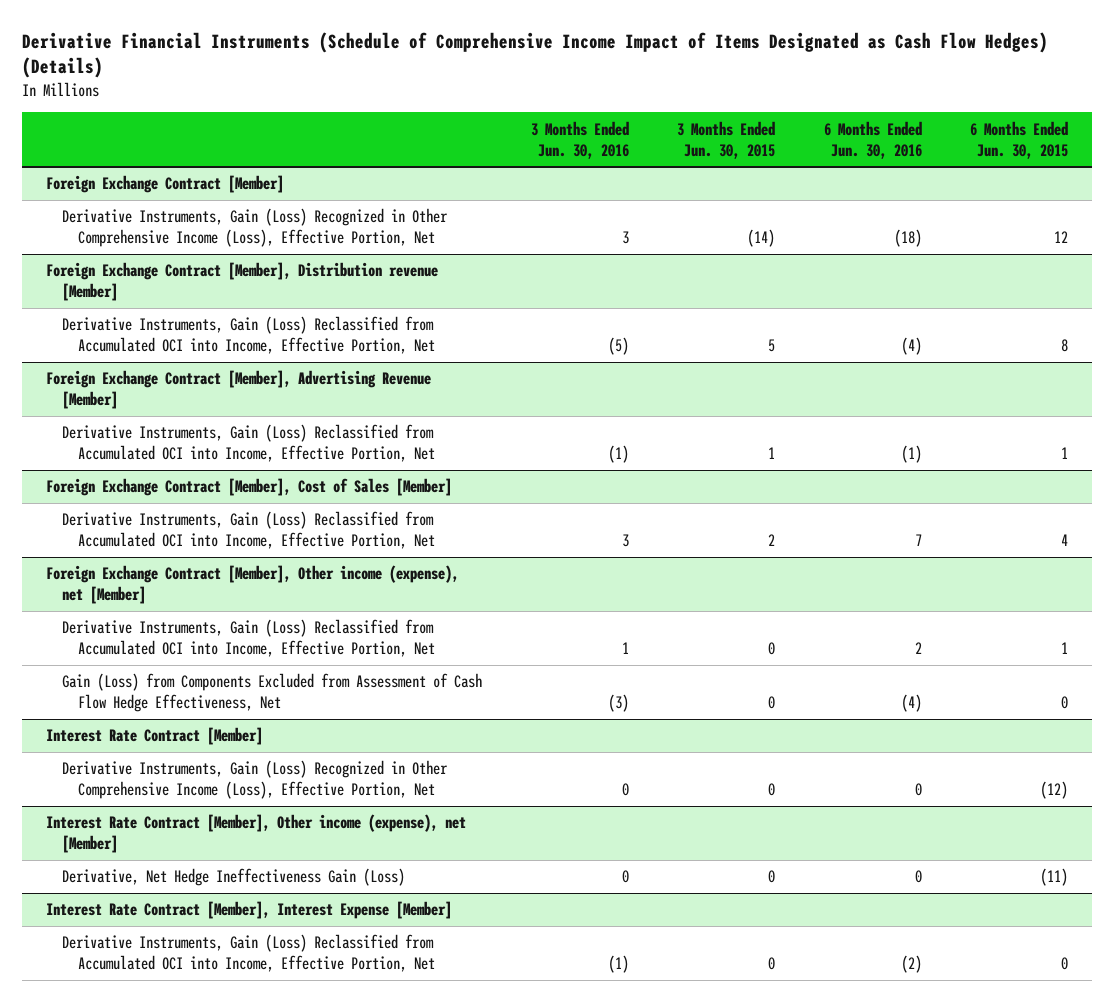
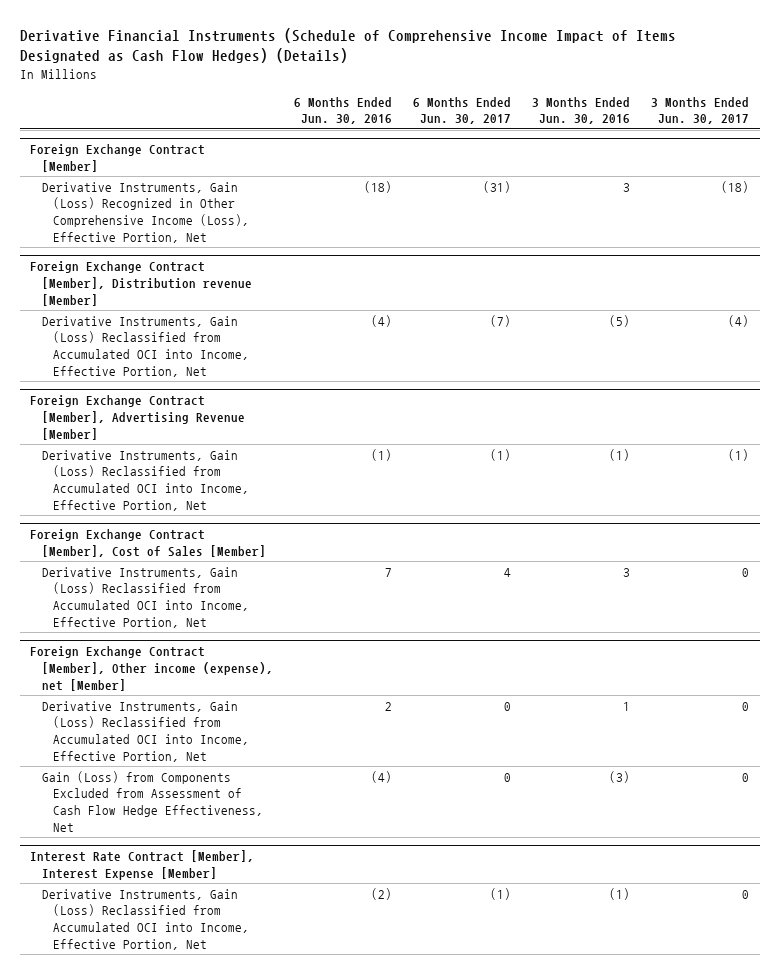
[677,120,776,159] 3 Months Ended Jun. 30, 2015 -> none
[970,120,1069,159] 6 Months Ended Jun. 30, 2015 -> none
none -> [412,96,511,125] 6 Months Ended Jun. 30, 2017
none -> [651,96,750,125] 3 Months Ended Jun. 30, 2017
[46,727,264,746] Interest Rate Contract [Member] -> none
[62,760,449,800] Derivative Instruments, Gain (Loss) Recognized in Other Comprehensive Income (Loss), Effective Portion, Net -> none
[46,814,467,854] Interest Rate Contract [Member], Other income (expense), net [Member] -> none
[62,868,406,887] Derivative, Net Hedge Ineffectiveness Gain (Loss) -> none

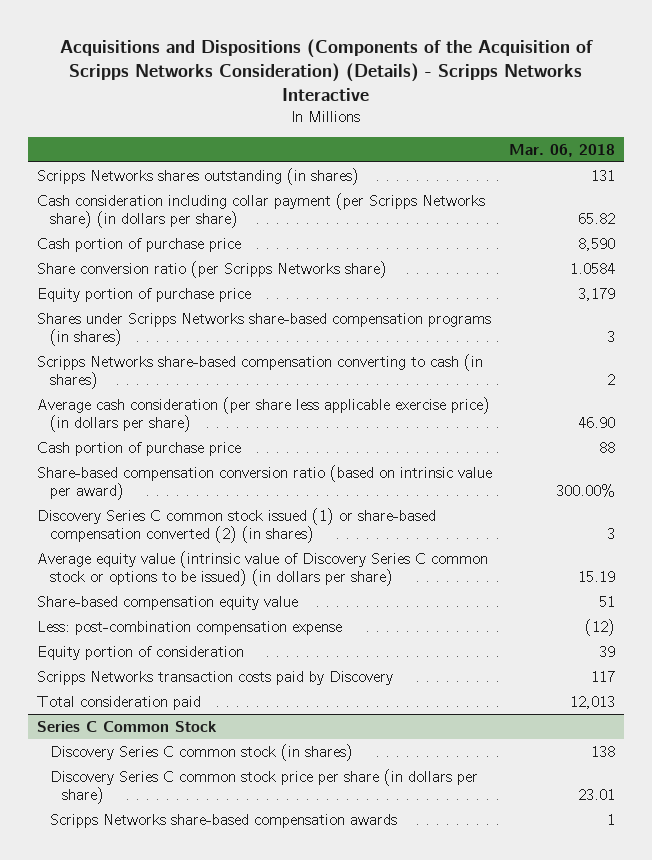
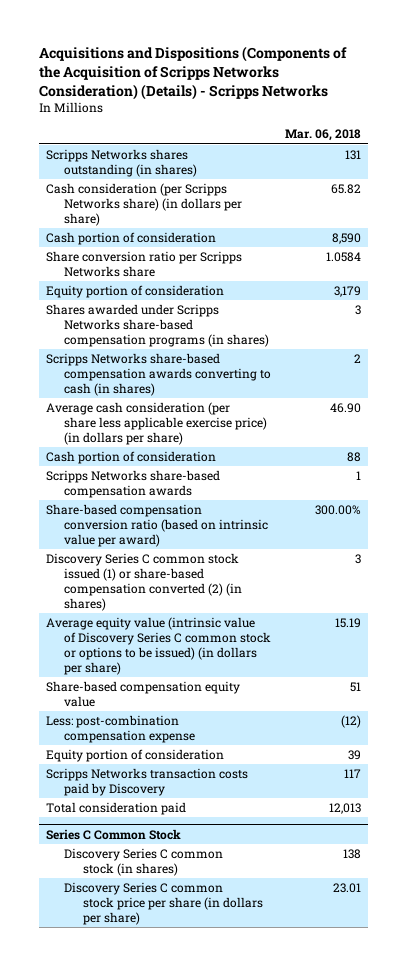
[59,38,593,101] Acquisitions and Dispositions (Components of the Acquisition of Scripps Networks Consideration) (Details) - Scripps Networks Interactive -> [38,45,347,100] Acquisitions and Dispositions (Components of the Acquisition of Scripps Networks Consideration) (Details) - Scripps Networks
[36,192,485,229] Cash consideration including collar payment (per Scripps Networks share) (in dollars per share) -> [45,183,243,226] Cash consideration (per Scripps Networks share) (in dollars per share)
[36,237,241,252] Cash portion of purchase price -> [45,232,216,246] Cash portion of consideration
[36,260,387,278] Share conversion ratio (per Scripps Networks share) -> [45,251,242,277] Share conversion ratio per Scripps Networks share
[36,287,251,302] Equity portion of purchase price -> [45,285,224,299] Equity portion of consideration
[36,312,491,347] Shares under Scripps Networks share-based compensation programs (in shares) -> [45,304,270,347] Shares awarded under Scripps Networks share-based compensation programs (in shares)
[36,353,483,390] Scripps Networks share-based compensation converting to cash (in shares) -> [45,353,272,396] Scripps Networks share-based compensation awards converting to cash (in shares)
[36,441,241,456] Cash portion of purchase price -> [45,451,216,465] Cash portion of consideration
none -> [45,470,220,498] Scripps Networks share-based compensation awards
[49,813,397,828] Scripps Networks share-based compensation awards -> none

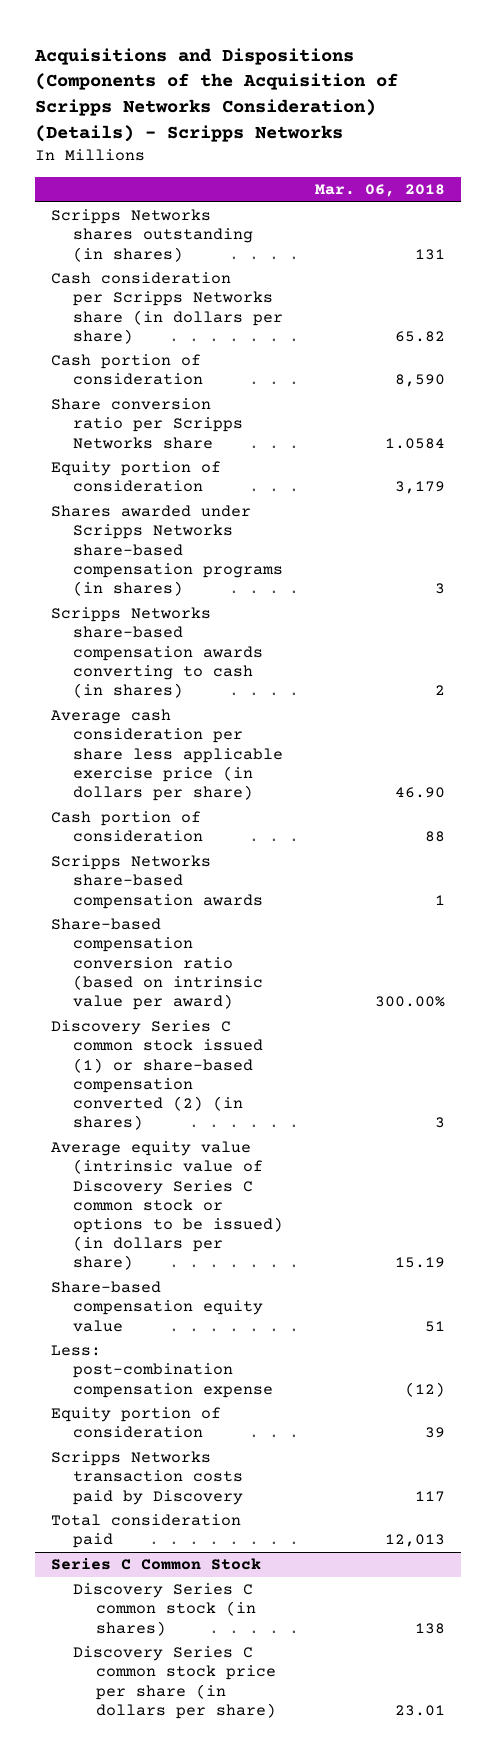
[45,183,243,226] Cash consideration (per Scripps Networks share) (in dollars per share) -> [50,272,284,344] Cash consideration per Scripps Networks share (in dollars per share)
[45,402,268,445] Average cash consideration (per share less applicable exercise price) (in dollars per share) -> [50,709,284,802] Average cash consideration per share less applicable exercise price (in dollars per share)

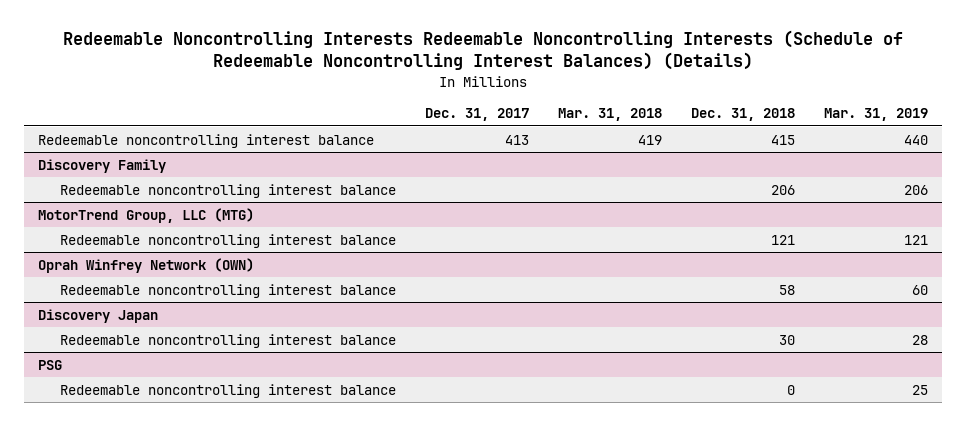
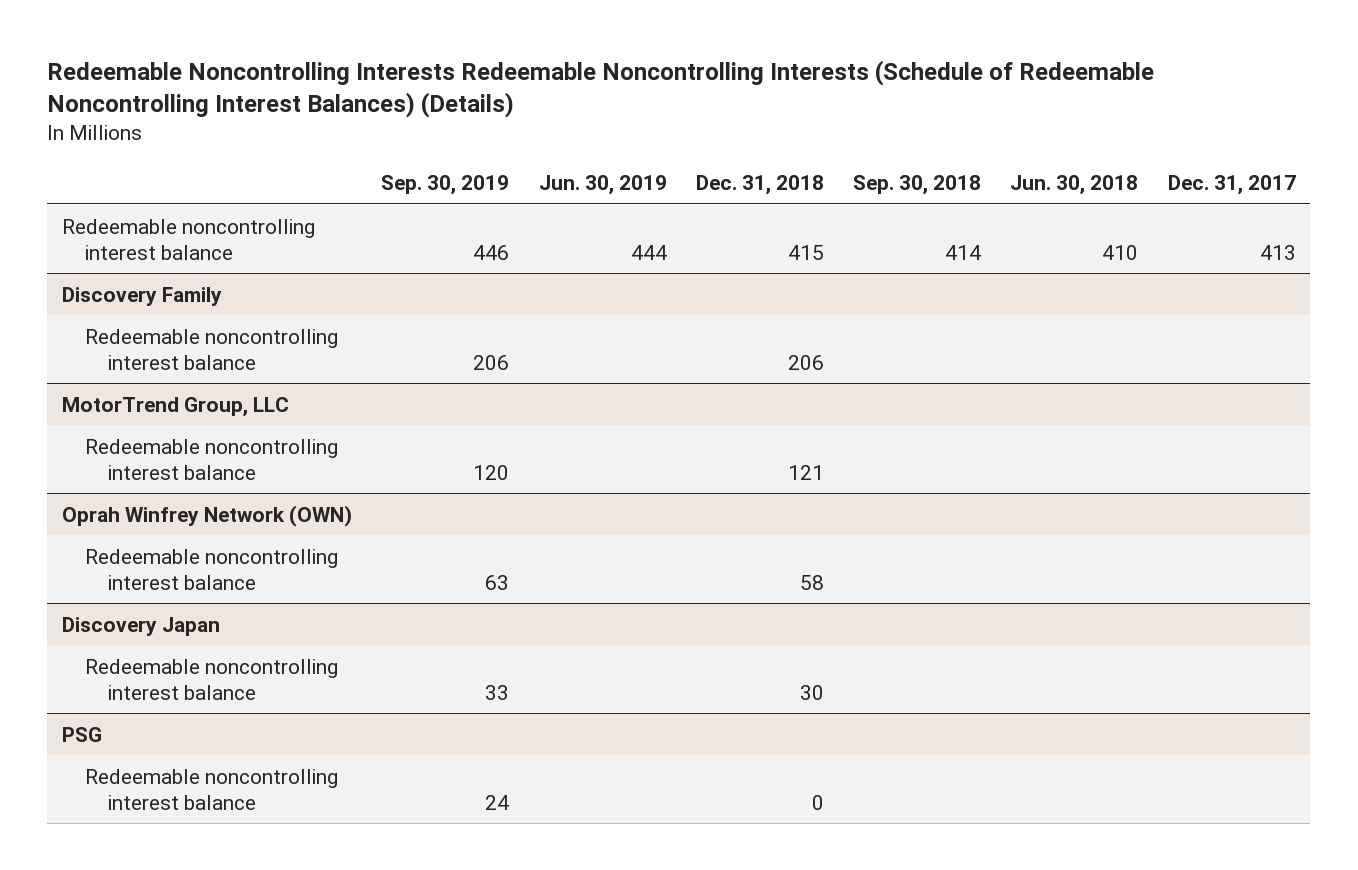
[557,108,662,122] Mar. 31, 2018 -> none
[823,108,928,122] Mar. 31, 2019 -> none
none -> [381,174,510,195] Sep. 30, 2019
none -> [538,174,667,195] Jun. 30, 2019
none -> [853,174,982,195] Sep. 30, 2018
none -> [1010,174,1139,195] Jun. 30, 2018
[38,207,255,223] MotorTrend Group, LLC (MTG) -> [61,396,289,417] MotorTrend Group, LLC

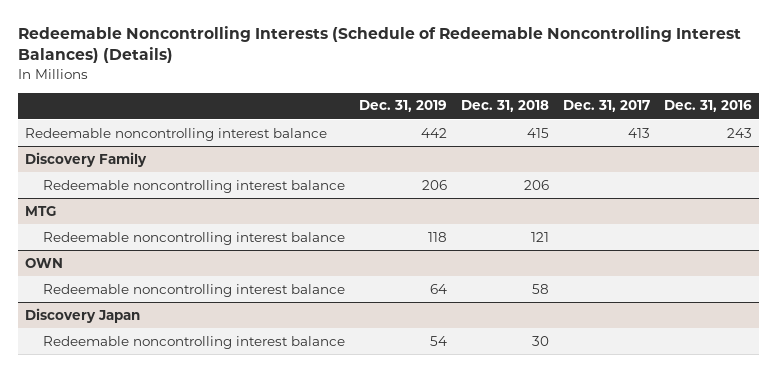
[47,59,1155,119] Redeemable Noncontrolling Interests Redeemable Noncontrolling Interests (Schedule of Redeemable Noncontrolling Interest Balances) (Details) -> [18,26,742,64] Redeemable Noncontrolling Interests (Schedule of Redeemable Noncontrolling Interest Balances) (Details)
[381,174,510,195] Sep. 30, 2019 -> none
[538,174,667,195] Jun. 30, 2019 -> none
[853,174,982,195] Sep. 30, 2018 -> none
[1010,174,1139,195] Jun. 30, 2018 -> none
none -> [359,100,448,113] Dec. 31, 2019
none -> [663,100,752,113] Dec. 31, 2016
[61,396,289,417] MotorTrend Group, LLC -> [24,205,56,216] MTG
[61,504,352,527] Oprah Winfrey Network (OWN) -> [24,257,63,268] OWN
[61,726,102,742] PSG -> none
[84,768,338,810] Redeemable noncontrolling interest balance -> none

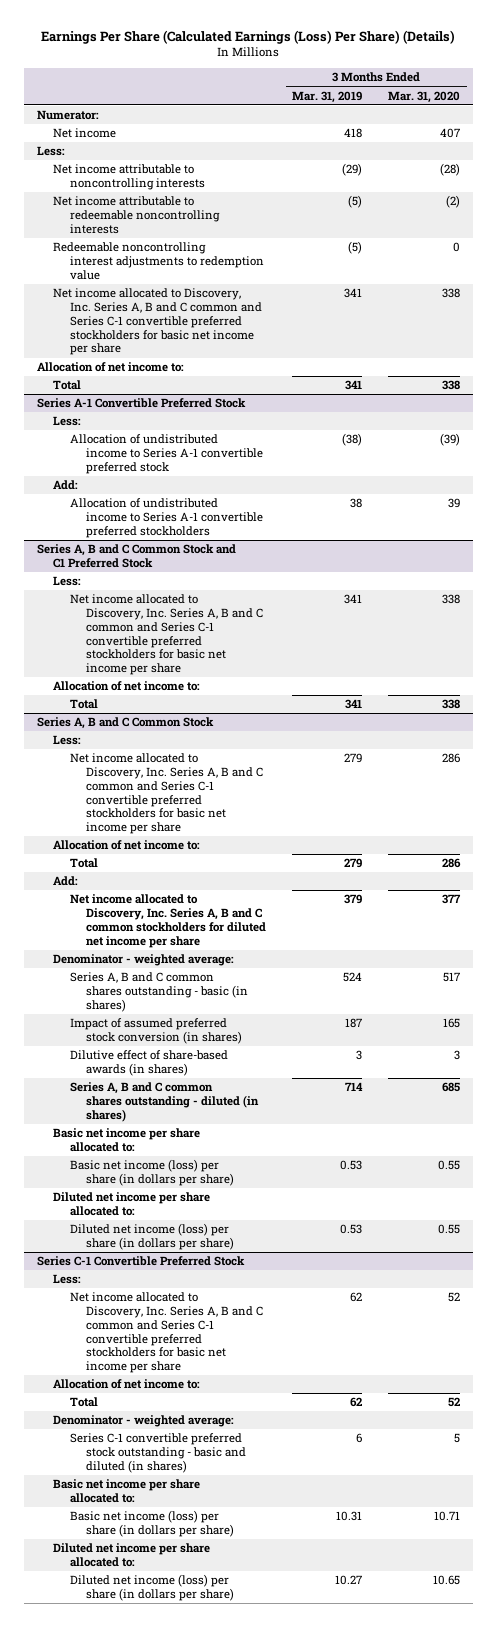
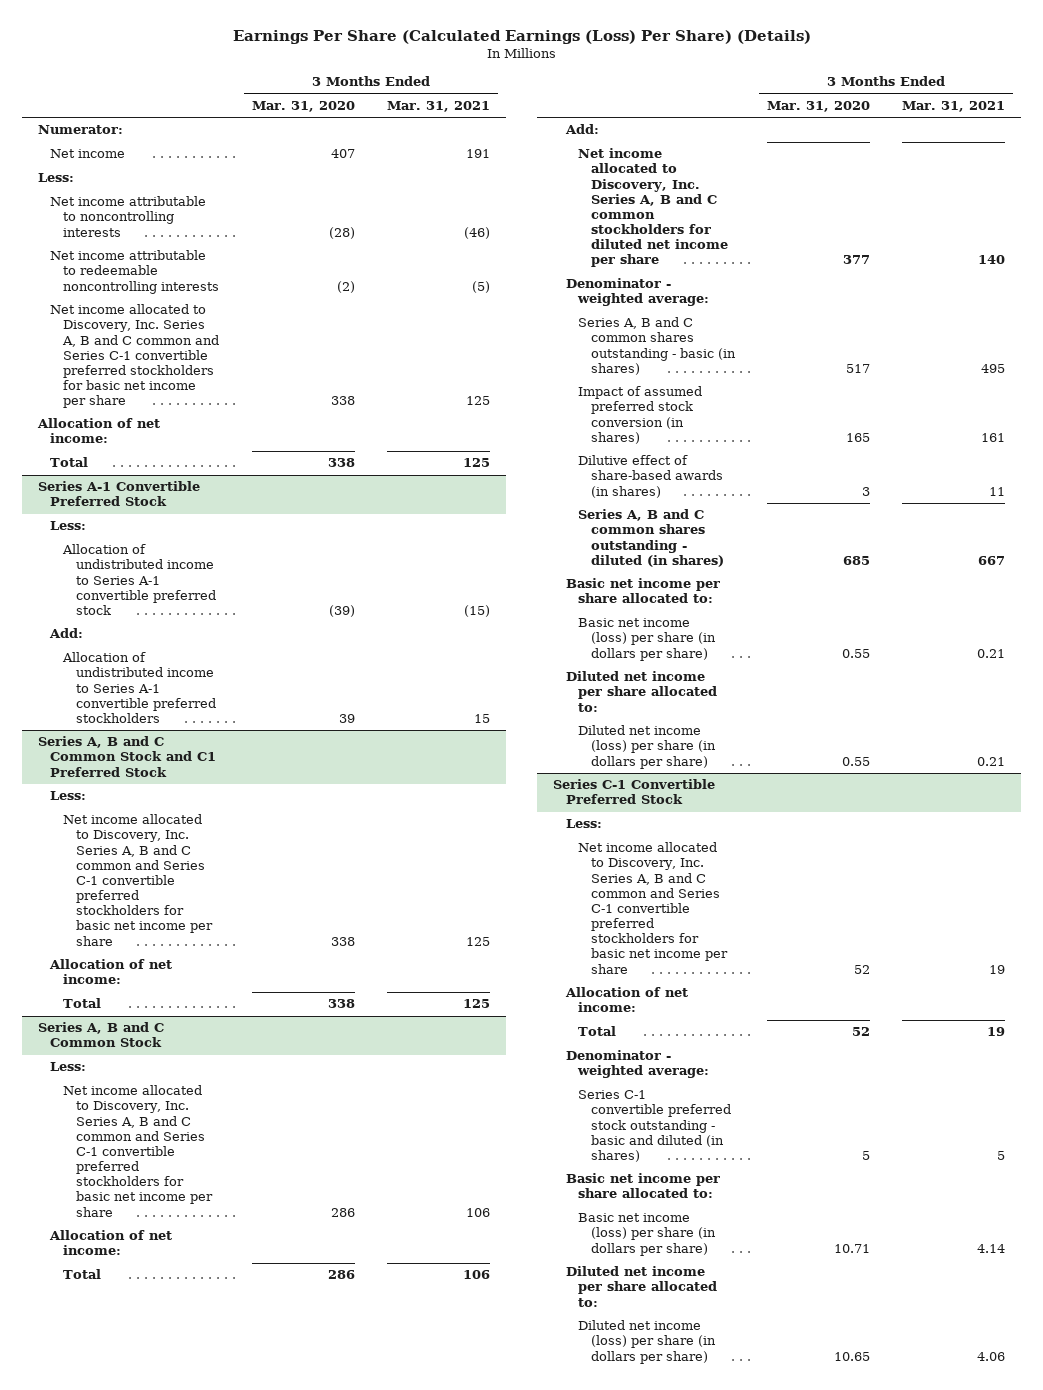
[292,90,363,103] Mar. 31, 2019 -> none
none -> [387,101,491,113] Mar. 31, 2021
[53,242,264,280] Redeemable noncontrolling interest adjustments to redemption value -> none
[36,362,184,373] Allocation of net income to: -> [36,418,160,444] Allocation of net income:
[53,681,201,692] Allocation of net income to: -> [49,959,173,985] Allocation of net income:
[53,840,201,851] Allocation of net income to: -> [49,1230,173,1256] Allocation of net income:
[53,1379,201,1390] Allocation of net income to: -> [564,987,688,1013] Allocation of net income:

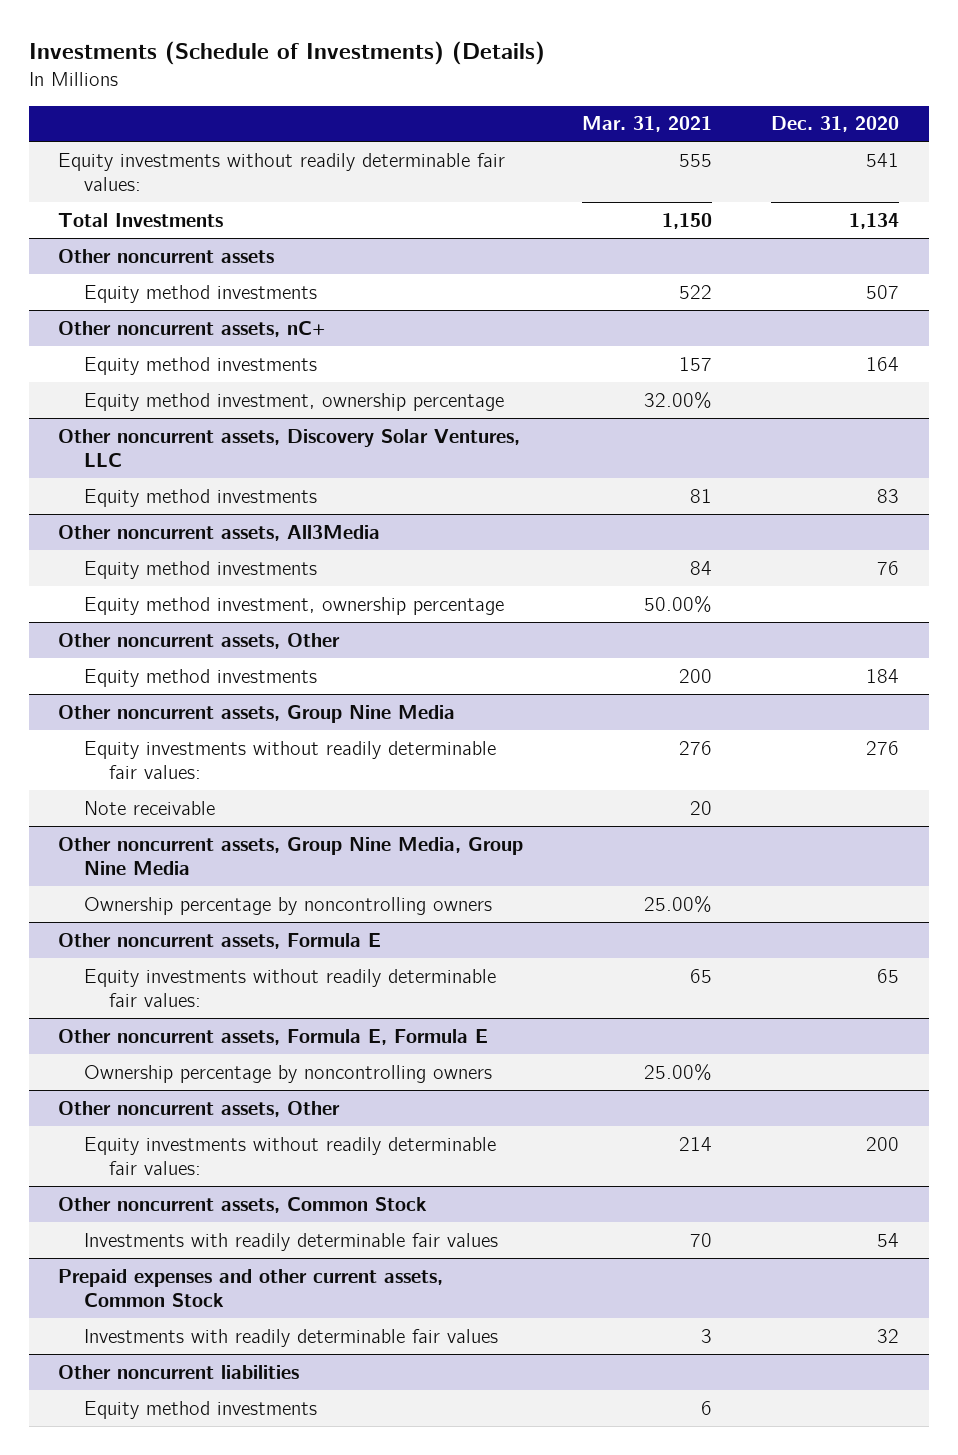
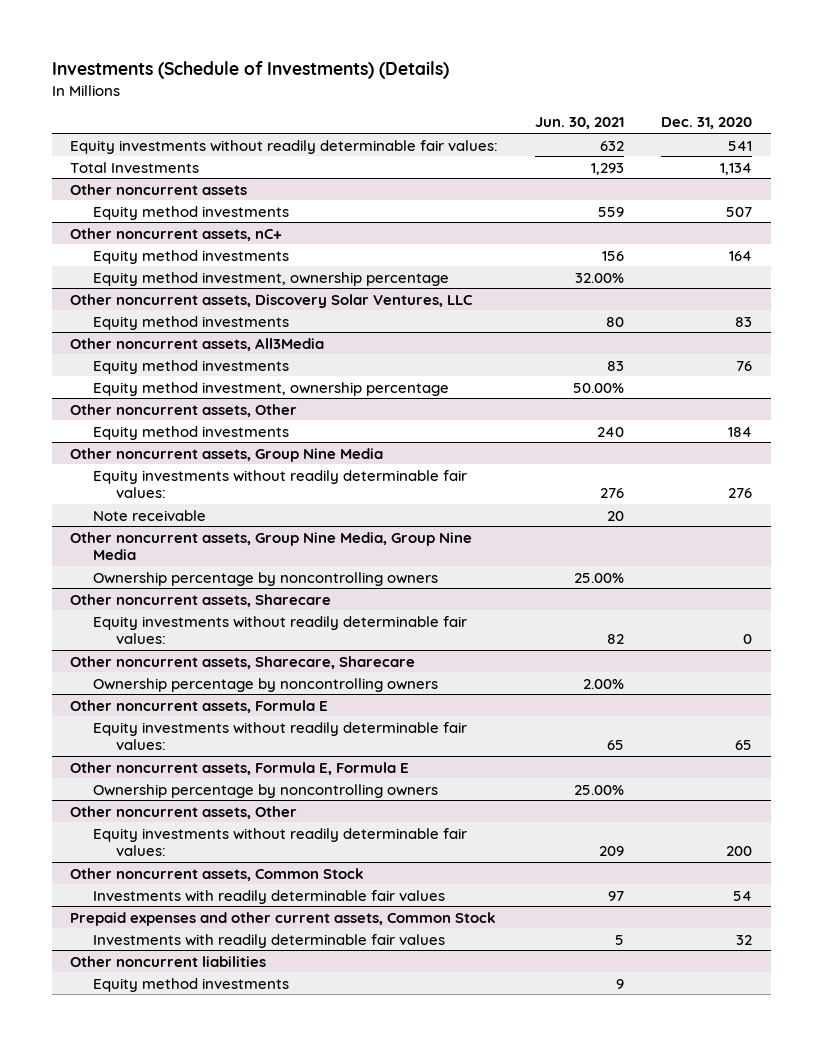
[582,116,713,133] Mar. 31, 2021 -> none
none -> [535,117,625,130] Jun. 30, 2021
none -> [70,593,332,607] Other noncurrent assets, Sharecare
none -> [92,615,467,645] Equity investments without readily determinable fair values:
none -> [70,655,416,669] Other noncurrent assets, Sharecare, Sharecare
none -> [92,677,438,692] Ownership percentage by noncontrolling owners

